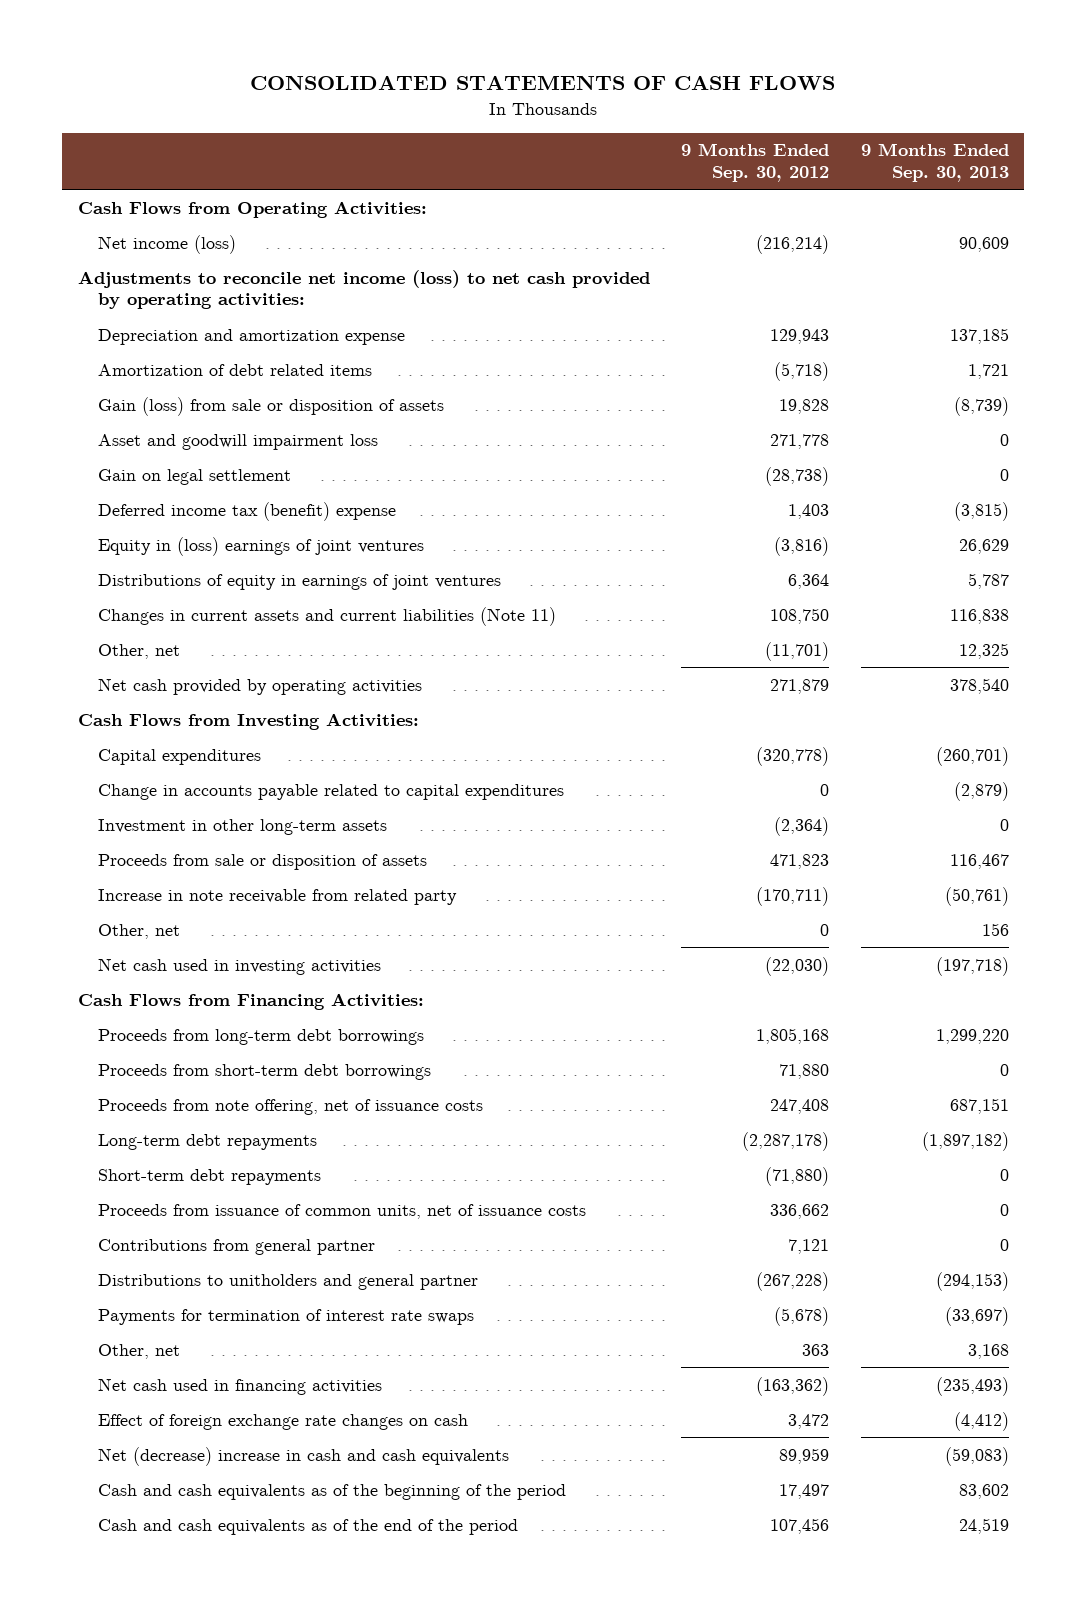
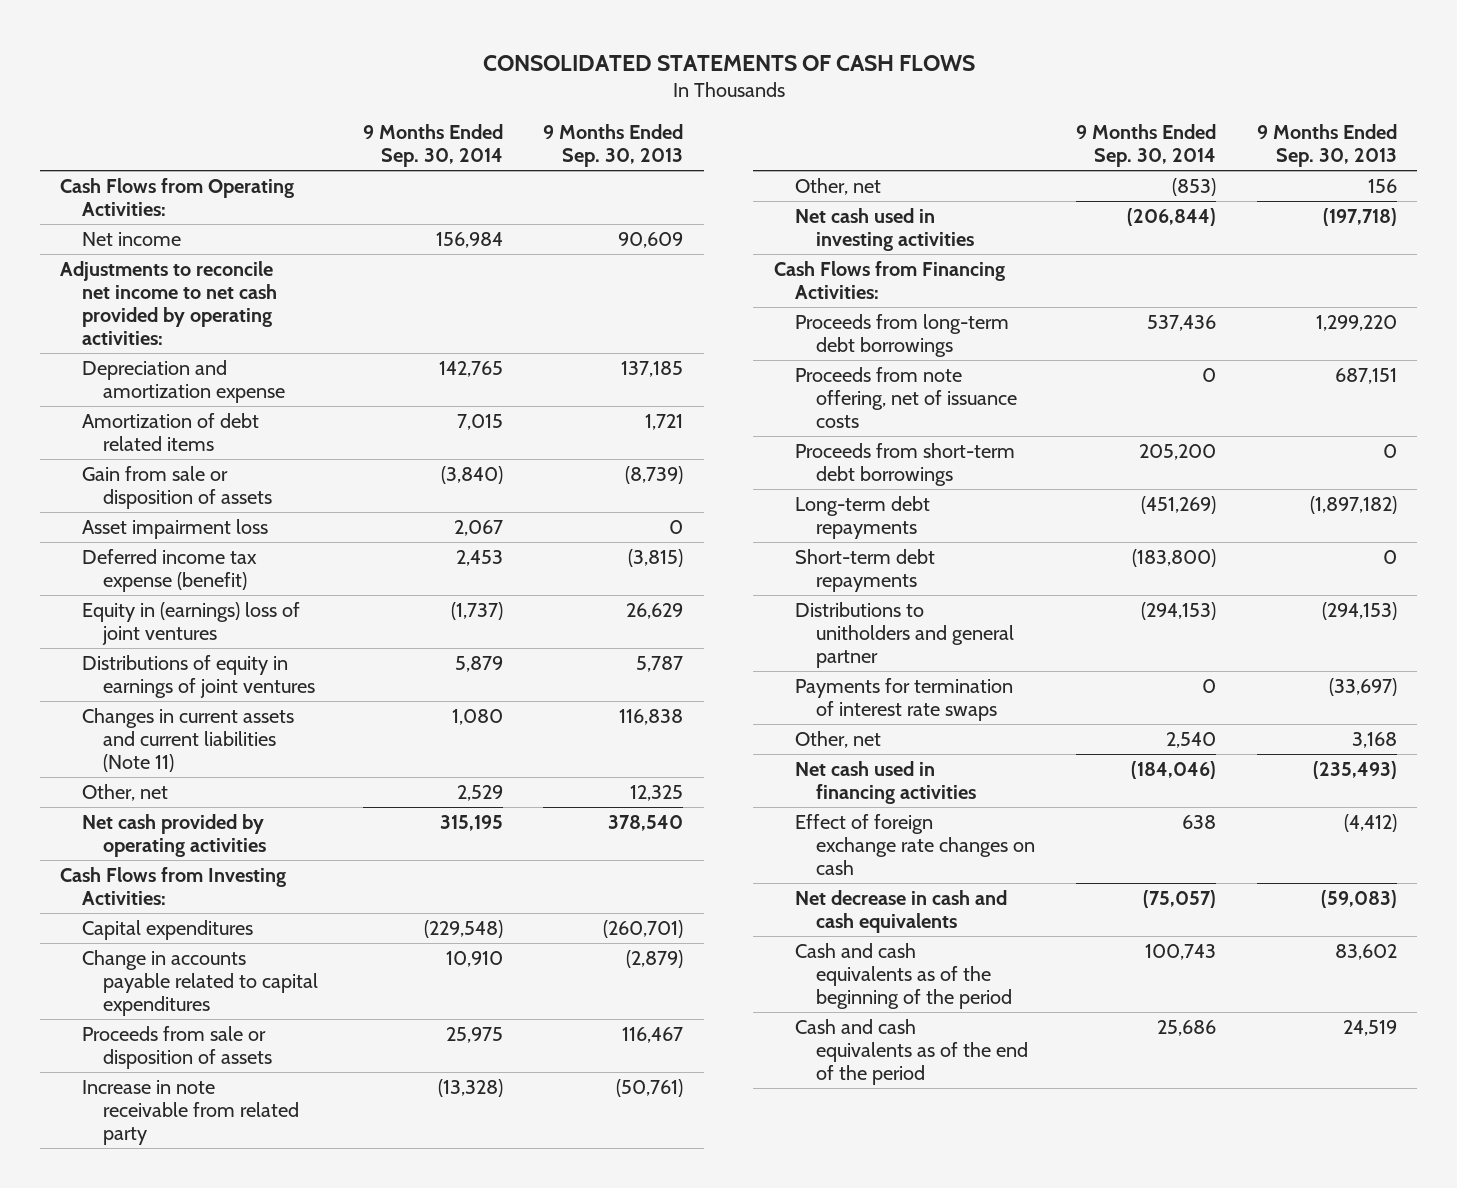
[681,143,830,183] 9 Months Ended Sep. 30, 2012 -> none
none -> [362,124,503,168] 9 Months Ended Sep. 30, 2014
[97,234,236,254] Net income (loss) -> [81,231,181,246] Net income
[78,269,651,310] Adjustments to reconcile net income (loss) to net cash provided by operating activities: -> [60,260,277,345] Adjustments to reconcile net income to net cash provided by operating activities:
[97,468,291,485] Gain on legal settlement -> none
[97,396,444,416] Gain (loss) from sale or disposition of assets -> [81,465,272,509] Gain from sale or disposition of assets
[97,433,378,450] Asset and goodwill impairment loss -> [81,518,268,539] Asset impairment loss
[97,501,396,521] Deferred income tax (benefit) expense -> [81,548,257,592] Deferred income tax expense (benefit)
[97,536,424,556] Equity in (loss) earnings of joint ventures -> [81,601,300,645] Equity in (earnings) loss of joint ventures
[97,818,387,835] Investment in other long-term assets -> none
[97,1063,431,1080] Proceeds from short-term debt borrowings -> [795,442,1016,486] Proceeds from short-term debt borrowings
[97,1203,586,1219] Proceeds from issuance of common units, net of issuance costs -> none
[97,1238,375,1255] Contributions from general partner -> none
[97,1446,509,1466] Net (decrease) increase in cash and cash equivalents -> [795,889,1008,933] Net decrease in cash and cash equivalents

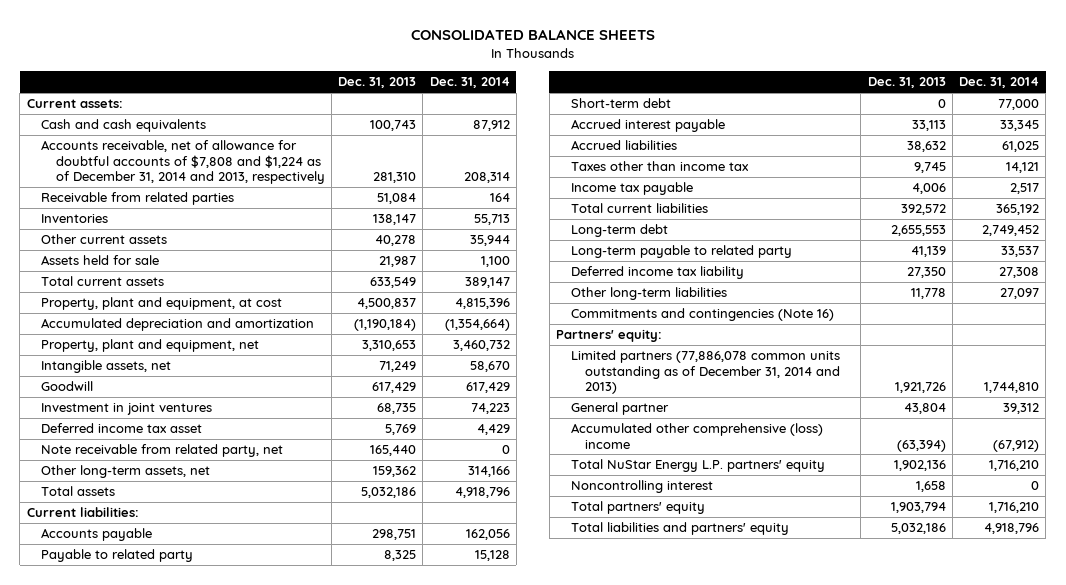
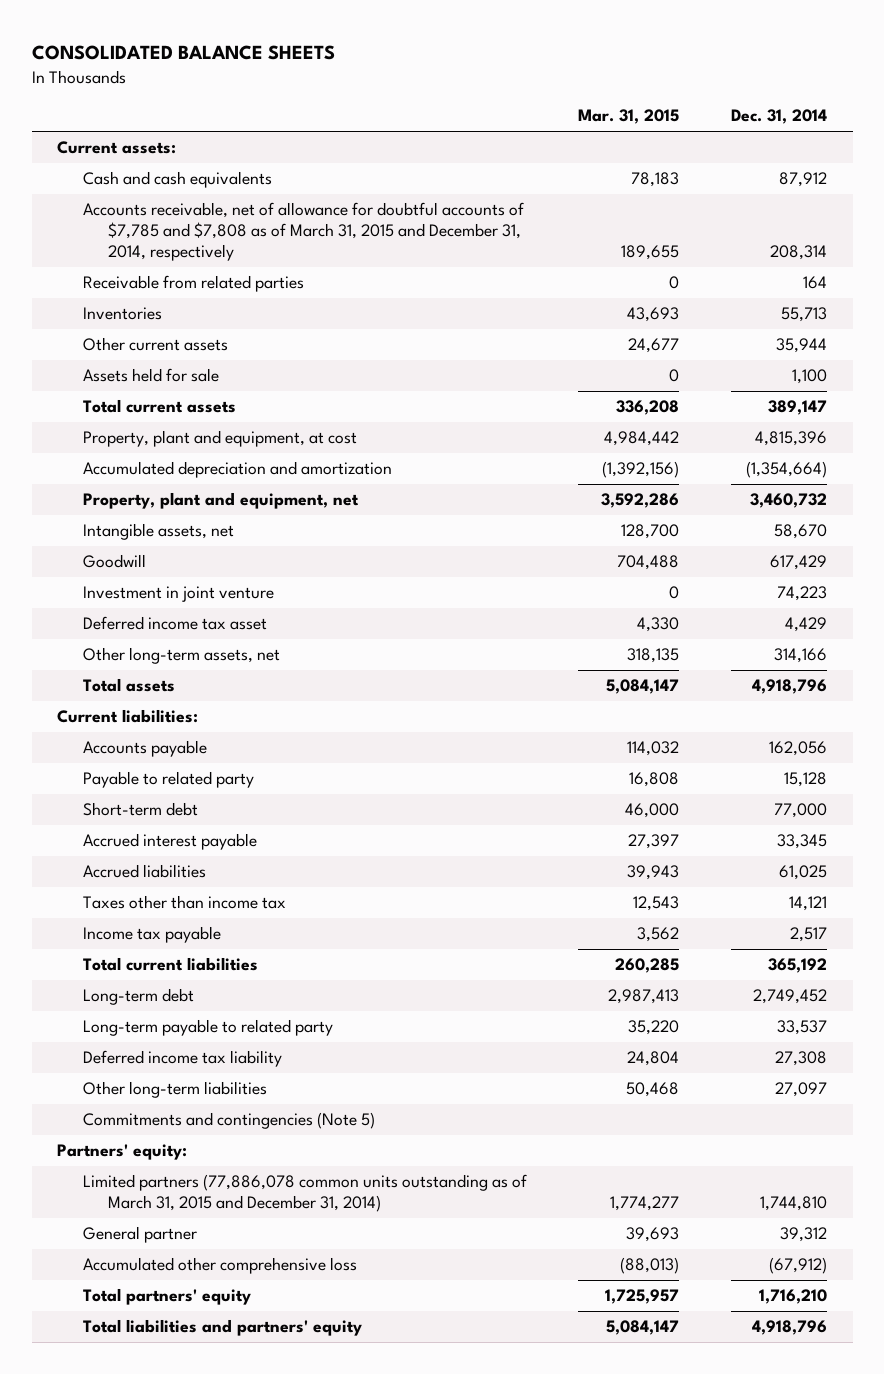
[338,77,417,89] Dec. 31, 2013 -> none
none -> [578,109,680,125] Mar. 31, 2015
[41,140,325,185] Accounts receivable, net of allowance for doubtful accounts of $7,808 and $1,224 as of December 31, 2014 and 2013, respectively -> [82,202,524,262] Accounts receivable, net of allowance for doubtful accounts of $7,785 and $7,808 as of March 31, 2015 and December 31, 2014, respectively
[41,403,213,416] Investment in joint ventures -> [82,586,274,603] Investment in joint venture
[41,444,284,458] Note receivable from related party, net -> none
[570,308,834,322] Commitments and contingencies (Note 16) -> [82,1112,375,1130] Commitments and contingencies (Note 5)
[570,350,841,395] Limited partners (77,886,078 common units outstanding as of December 31, 2014 and 2013) -> [82,1174,527,1213] Limited partners (77,886,078 common units outstanding as of March 31, 2015 and December 31, 2014)
[570,459,825,473] Total NuStar Energy L.P. partners' equity -> none
[570,480,713,494] Noncontrolling interest -> none
[570,423,823,449] Accumulated other comprehensive (loss) income -> [82,1257,357,1275] Accumulated other comprehensive loss

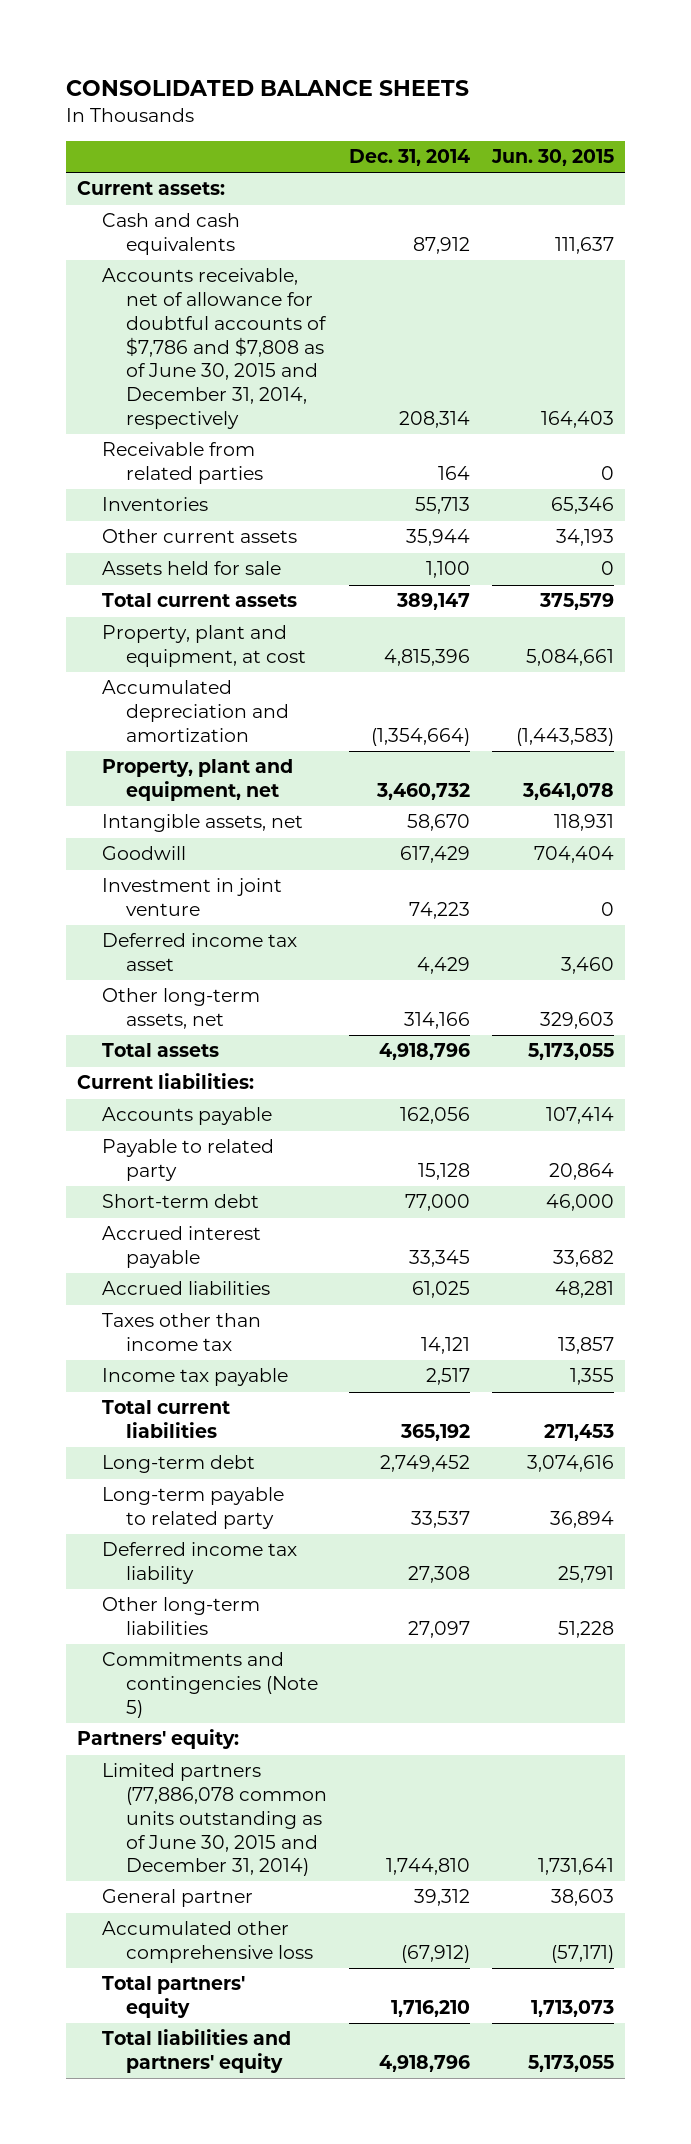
[578,109,680,125] Mar. 31, 2015 -> none
none -> [490,149,614,167] Jun. 30, 2015
[82,202,524,262] Accounts receivable, net of allowance for doubtful accounts of $7,785 and $7,808 as of March 31, 2015 and December 31, 2014, respectively -> [101,268,327,429] Accounts receivable, net of allowance for doubtful accounts of $7,786 and $7,808 as of June 30, 2015 and December 31, 2014, respectively
[82,1174,527,1213] Limited partners (77,886,078 common units outstanding as of March 31, 2015 and December 31, 2014) -> [101,1763,327,1877] Limited partners (77,886,078 common units outstanding as of June 30, 2015 and December 31, 2014)

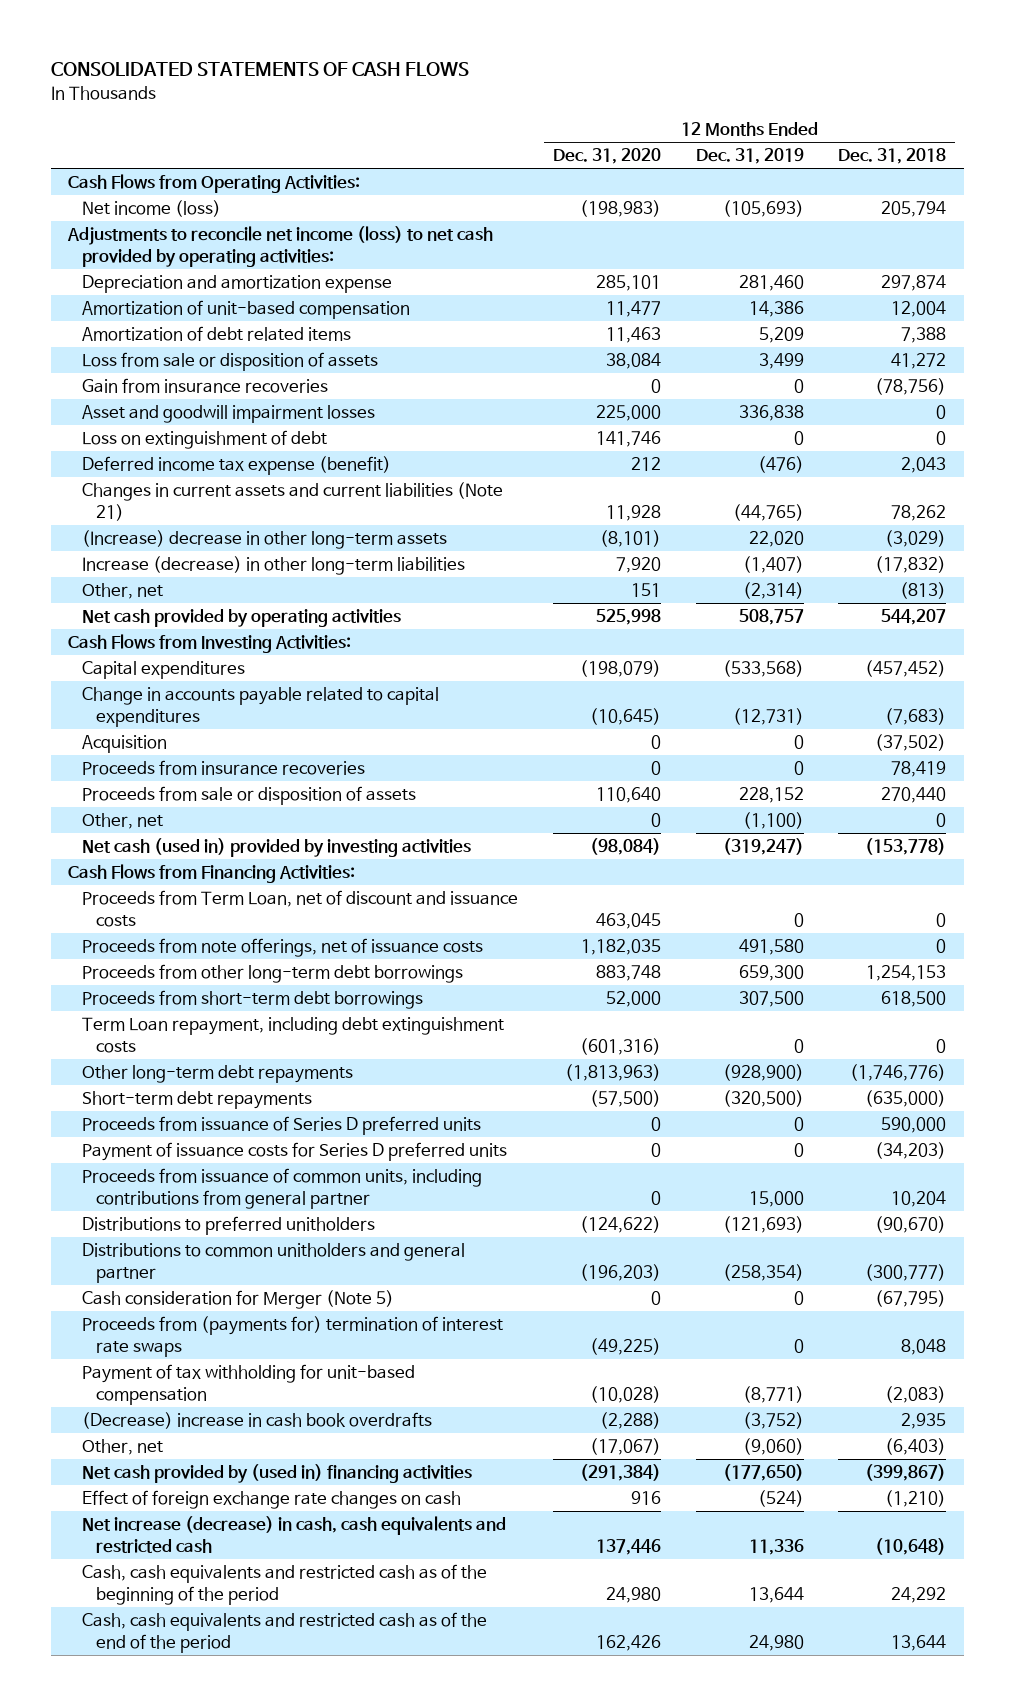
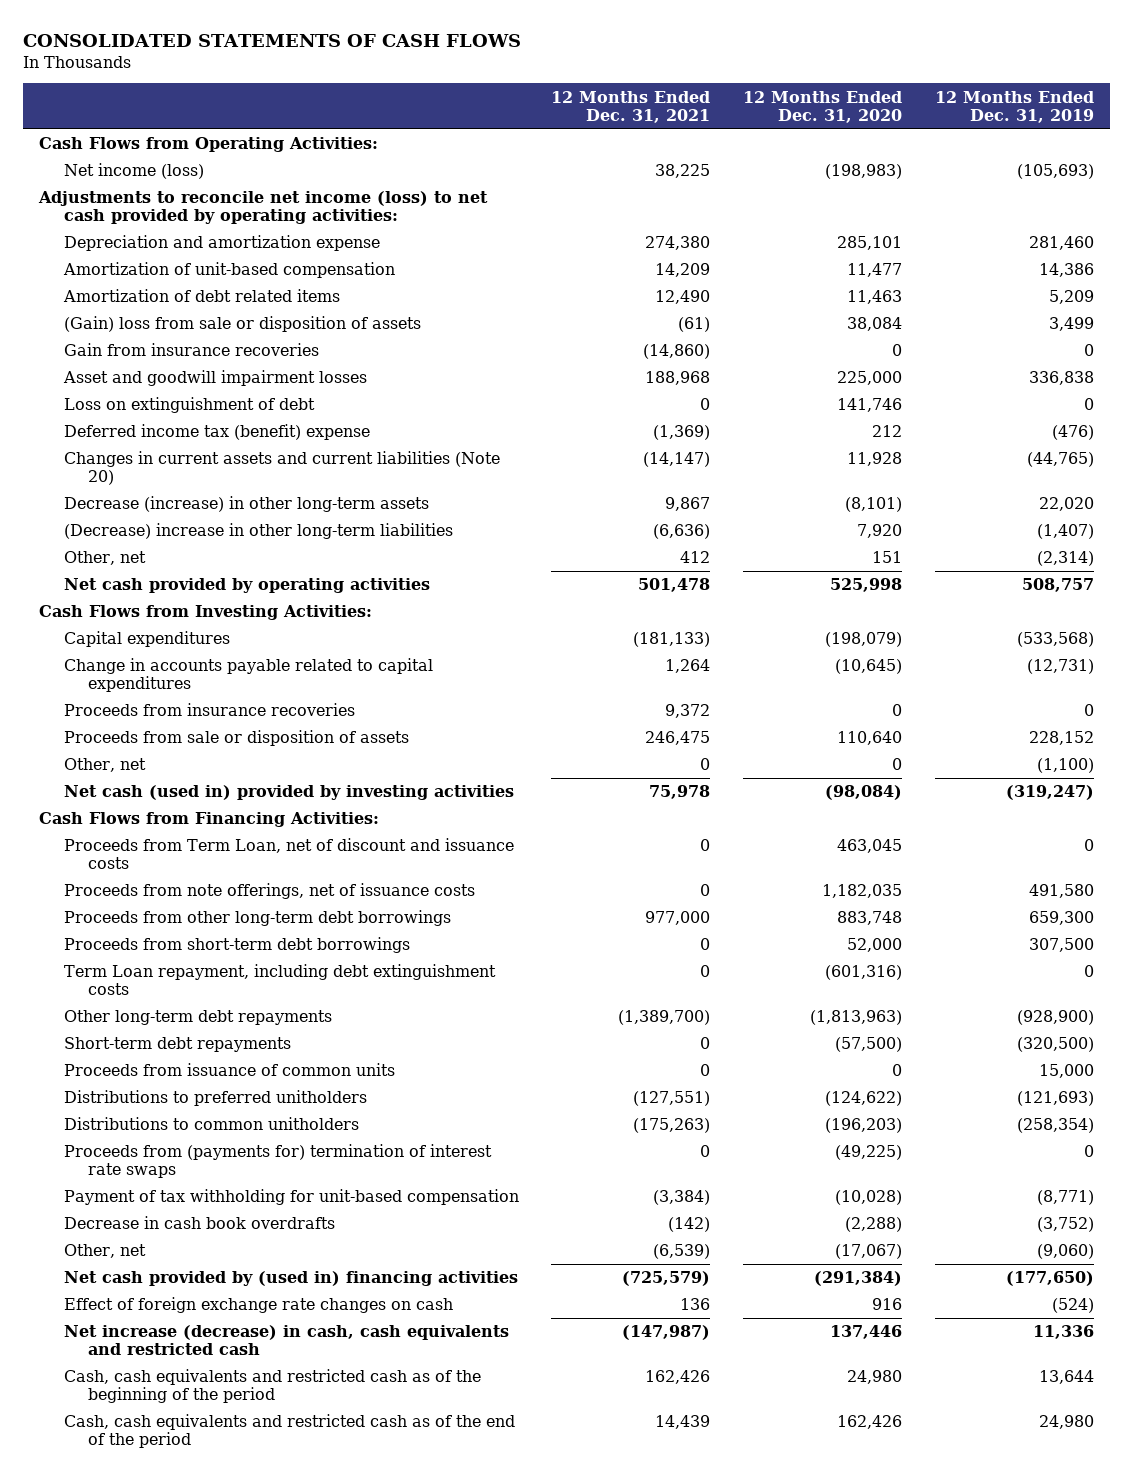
[838,148,947,165] Dec. 31, 2018 -> none
none -> [551,90,711,123] 12 Months Ended Dec. 31, 2021
[81,352,378,372] Loss from sale or disposition of assets -> [63,316,421,333] (Gain) loss from sale or disposition of assets
[81,456,391,476] Deferred income tax expense (benefit) -> [63,424,370,441] Deferred income tax (benefit) expense
[81,482,503,521] Changes in current assets and current liabilities (Note 21) -> [63,451,500,486] Changes in current assets and current liabilities (Note 20)
[81,530,447,550] (Increase) decrease in other long-term assets -> [63,496,429,513] Decrease (increase) in other long-term assets
[81,556,465,576] Increase (decrease) in other long-term liabilities -> [63,523,453,540] (Decrease) increase in other long-term liabilities
[81,735,167,754] Acquisition -> none
[81,1116,481,1136] Proceeds from issuance of Series D preferred units -> none
[81,1142,507,1162] Payment of issuance costs for Series D preferred units -> none
[81,1168,482,1209] Proceeds from issuance of common units, including contributions from general partner -> [63,1063,395,1077] Proceeds from issuance of common units
[81,1290,394,1310] Cash consideration for Merger (Note 5) -> none
[81,1243,465,1283] Distributions to common unitholders and general partner -> [63,1117,359,1131] Distributions to common unitholders
[81,1412,432,1430] (Decrease) increase in cash book overdrafts -> [63,1216,335,1230] Decrease in cash book overdrafts

